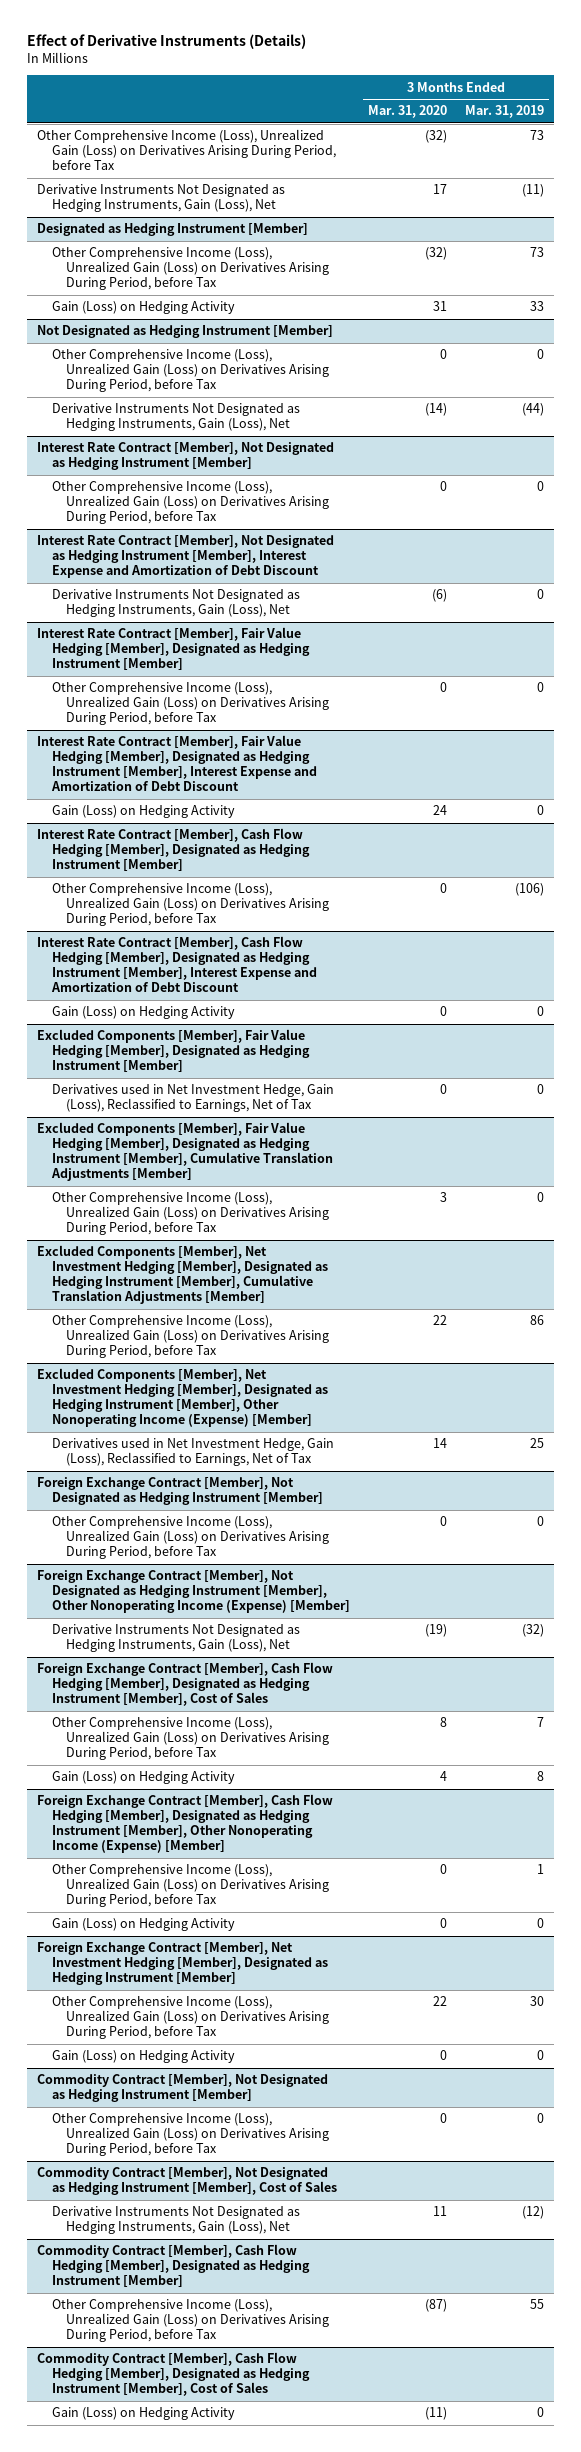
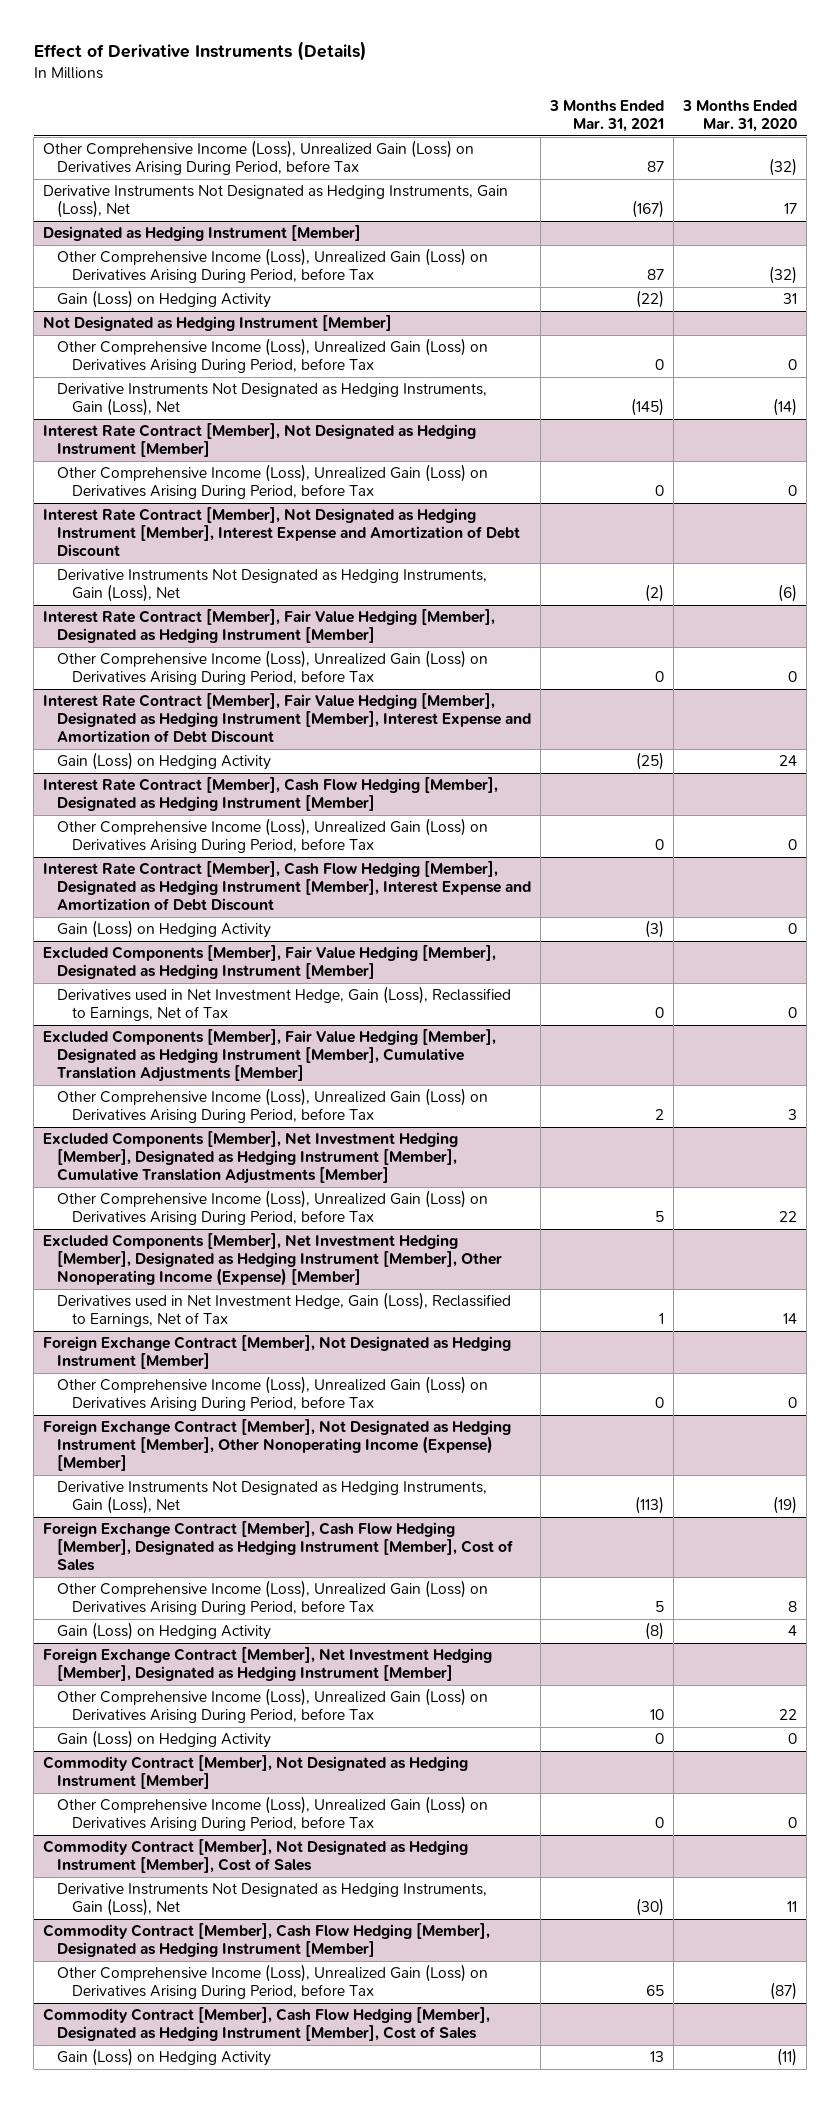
[465,105,545,119] Mar. 31, 2019 -> none
none -> [549,99,665,132] 3 Months Ended Mar. 31, 2021
[36,1794,333,1854] Foreign Exchange Contract [Member], Cash Flow Hedging [Member], Designated as Hedging Instrument [Member], Other Nonoperating Income (Expense) [Member] -> none
[51,1864,330,1908] Other Comprehensive Income (Loss), Unrealized Gain (Loss) on Derivatives Arising During Period, before Tax -> none
[51,1918,235,1932] Gain (Loss) on Hedging Activity -> none

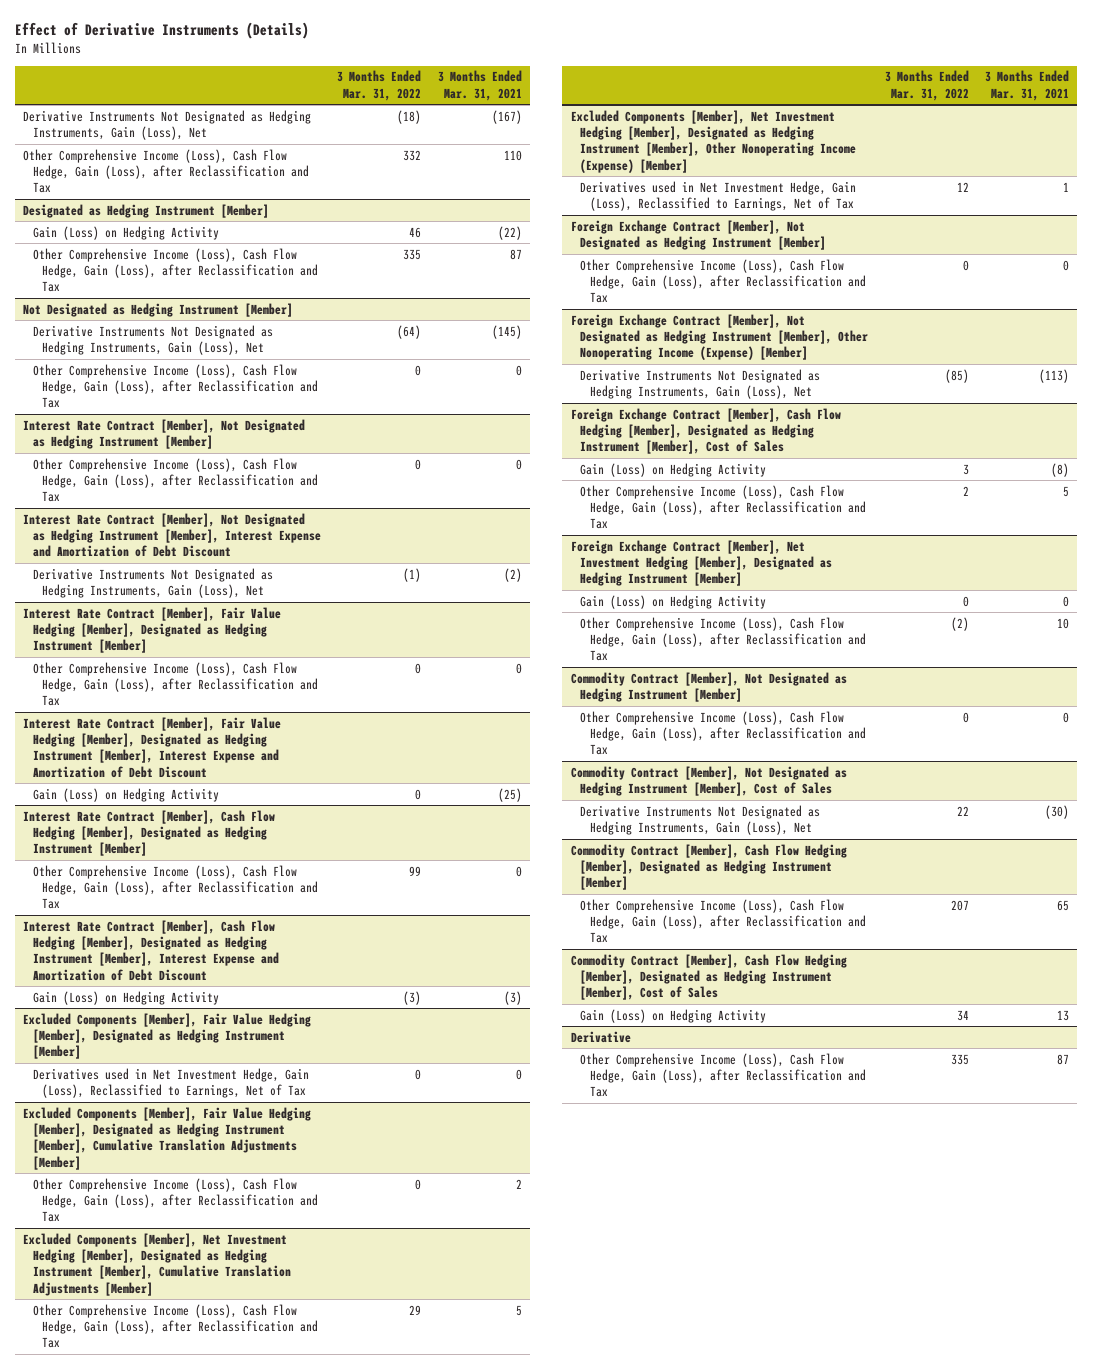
[682,99,798,132] 3 Months Ended Mar. 31, 2020 -> none
none -> [337,70,422,101] 3 Months Ended Mar. 31, 2022
[43,140,475,176] Other Comprehensive Income (Loss), Unrealized Gain (Loss) on Derivatives Arising During Period, before Tax -> none
none -> [23,148,309,194] Other Comprehensive Income (Loss), Cash Flow Hedge, Gain (Loss), after Reclassification and Tax
[57,248,489,284] Other Comprehensive Income (Loss), Unrealized Gain (Loss) on Derivatives Arising During Period, before Tax -> none
none -> [32,247,319,293] Other Comprehensive Income (Loss), Cash Flow Hedge, Gain (Loss), after Reclassification and Tax
[57,338,489,374] Other Comprehensive Income (Loss), Unrealized Gain (Loss) on Derivatives Arising During Period, before Tax -> none
none -> [32,363,319,409] Other Comprehensive Income (Loss), Cash Flow Hedge, Gain (Loss), after Reclassification and Tax
[57,464,489,500] Other Comprehensive Income (Loss), Unrealized Gain (Loss) on Derivatives Arising During Period, before Tax -> none
none -> [32,457,319,503] Other Comprehensive Income (Loss), Cash Flow Hedge, Gain (Loss), after Reclassification and Tax
[57,650,489,686] Other Comprehensive Income (Loss), Unrealized Gain (Loss) on Derivatives Arising During Period, before Tax -> none
none -> [32,661,319,707] Other Comprehensive Income (Loss), Cash Flow Hedge, Gain (Loss), after Reclassification and Tax
[57,818,489,854] Other Comprehensive Income (Loss), Unrealized Gain (Loss) on Derivatives Arising During Period, before Tax -> none
none -> [32,864,319,910] Other Comprehensive Income (Loss), Cash Flow Hedge, Gain (Loss), after Reclassification and Tax
[57,1088,489,1124] Other Comprehensive Income (Loss), Unrealized Gain (Loss) on Derivatives Arising During Period, before Tax -> none
none -> [32,1177,319,1223] Other Comprehensive Income (Loss), Cash Flow Hedge, Gain (Loss), after Reclassification and Tax
[57,1190,489,1226] Other Comprehensive Income (Loss), Unrealized Gain (Loss) on Derivatives Arising During Period, before Tax -> none
none -> [32,1303,319,1349] Other Comprehensive Income (Loss), Cash Flow Hedge, Gain (Loss), after Reclassification and Tax
[57,1376,489,1412] Other Comprehensive Income (Loss), Unrealized Gain (Loss) on Derivatives Arising During Period, before Tax -> none
none -> [580,258,866,304] Other Comprehensive Income (Loss), Cash Flow Hedge, Gain (Loss), after Reclassification and Tax
[57,1580,489,1616] Other Comprehensive Income (Loss), Unrealized Gain (Loss) on Derivatives Arising During Period, before Tax -> none
none -> [580,484,866,530] Other Comprehensive Income (Loss), Cash Flow Hedge, Gain (Loss), after Reclassification and Tax
[57,1688,489,1724] Other Comprehensive Income (Loss), Unrealized Gain (Loss) on Derivatives Arising During Period, before Tax -> none
none -> [580,616,866,662] Other Comprehensive Income (Loss), Cash Flow Hedge, Gain (Loss), after Reclassification and Tax
[57,1796,489,1832] Other Comprehensive Income (Loss), Unrealized Gain (Loss) on Derivatives Arising During Period, before Tax -> none
none -> [580,710,866,756] Other Comprehensive Income (Loss), Cash Flow Hedge, Gain (Loss), after Reclassification and Tax
[57,1964,489,2000] Other Comprehensive Income (Loss), Unrealized Gain (Loss) on Derivatives Arising During Period, before Tax -> none
none -> [580,898,866,944] Other Comprehensive Income (Loss), Cash Flow Hedge, Gain (Loss), after Reclassification and Tax
none -> [570,1030,631,1043] Derivative
none -> [580,1052,866,1098] Other Comprehensive Income (Loss), Cash Flow Hedge, Gain (Loss), after Reclassification and Tax

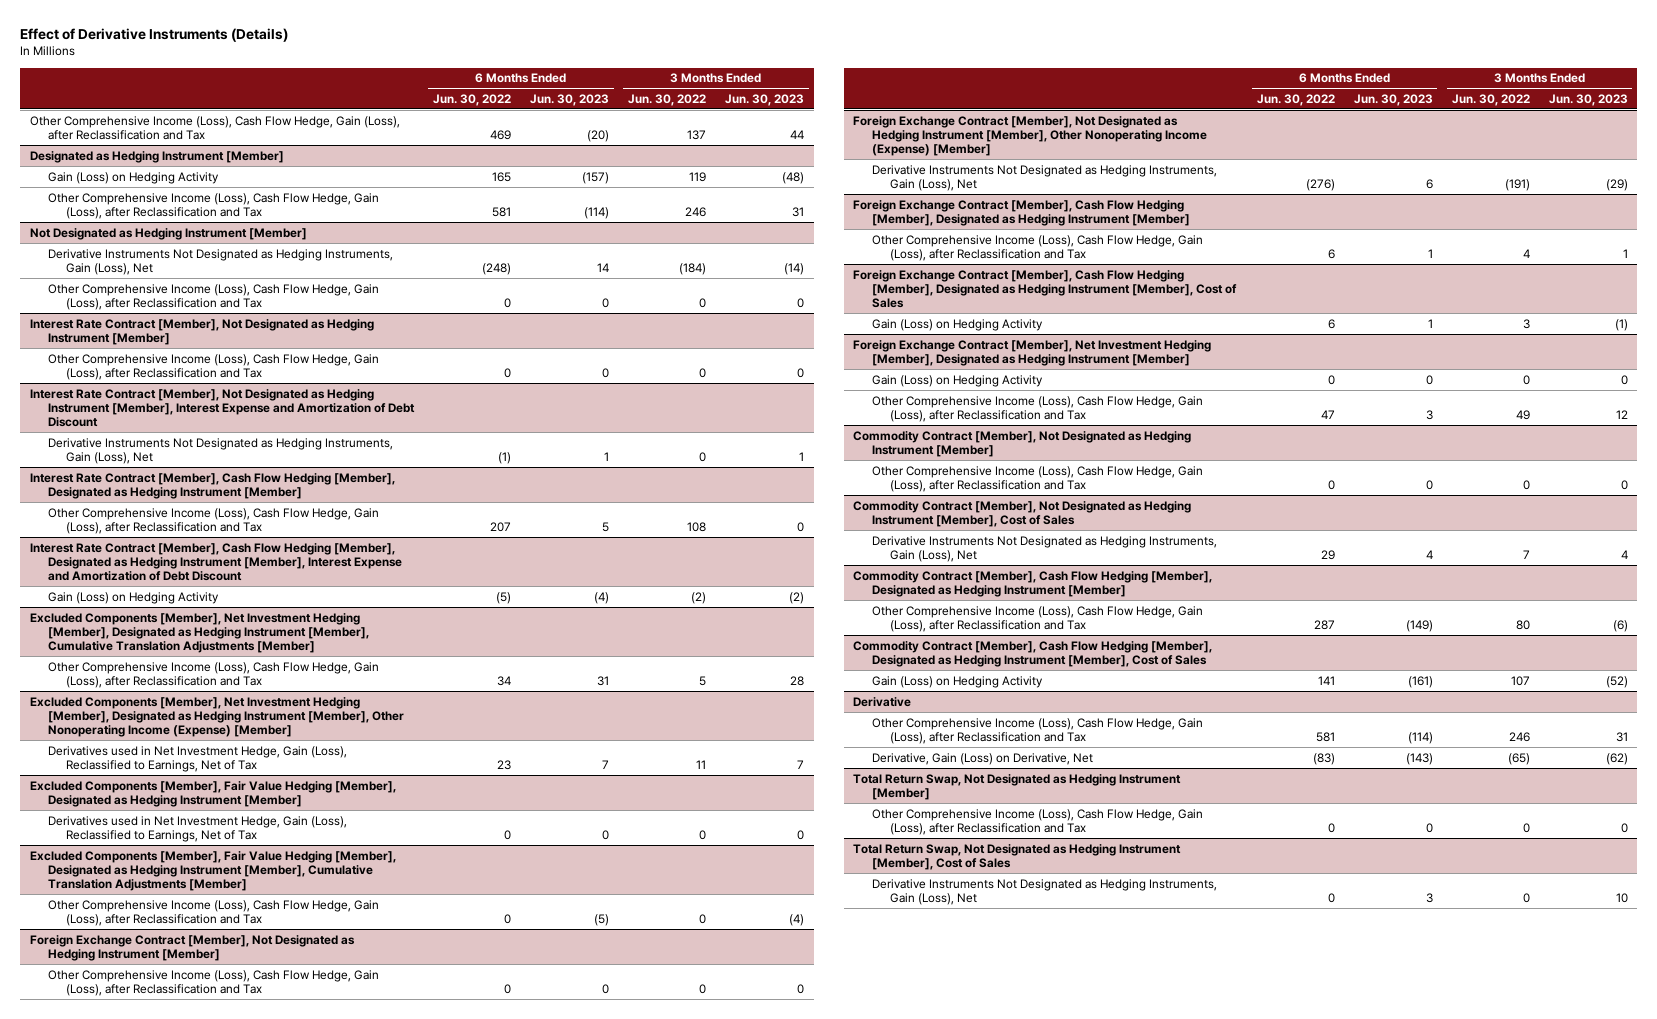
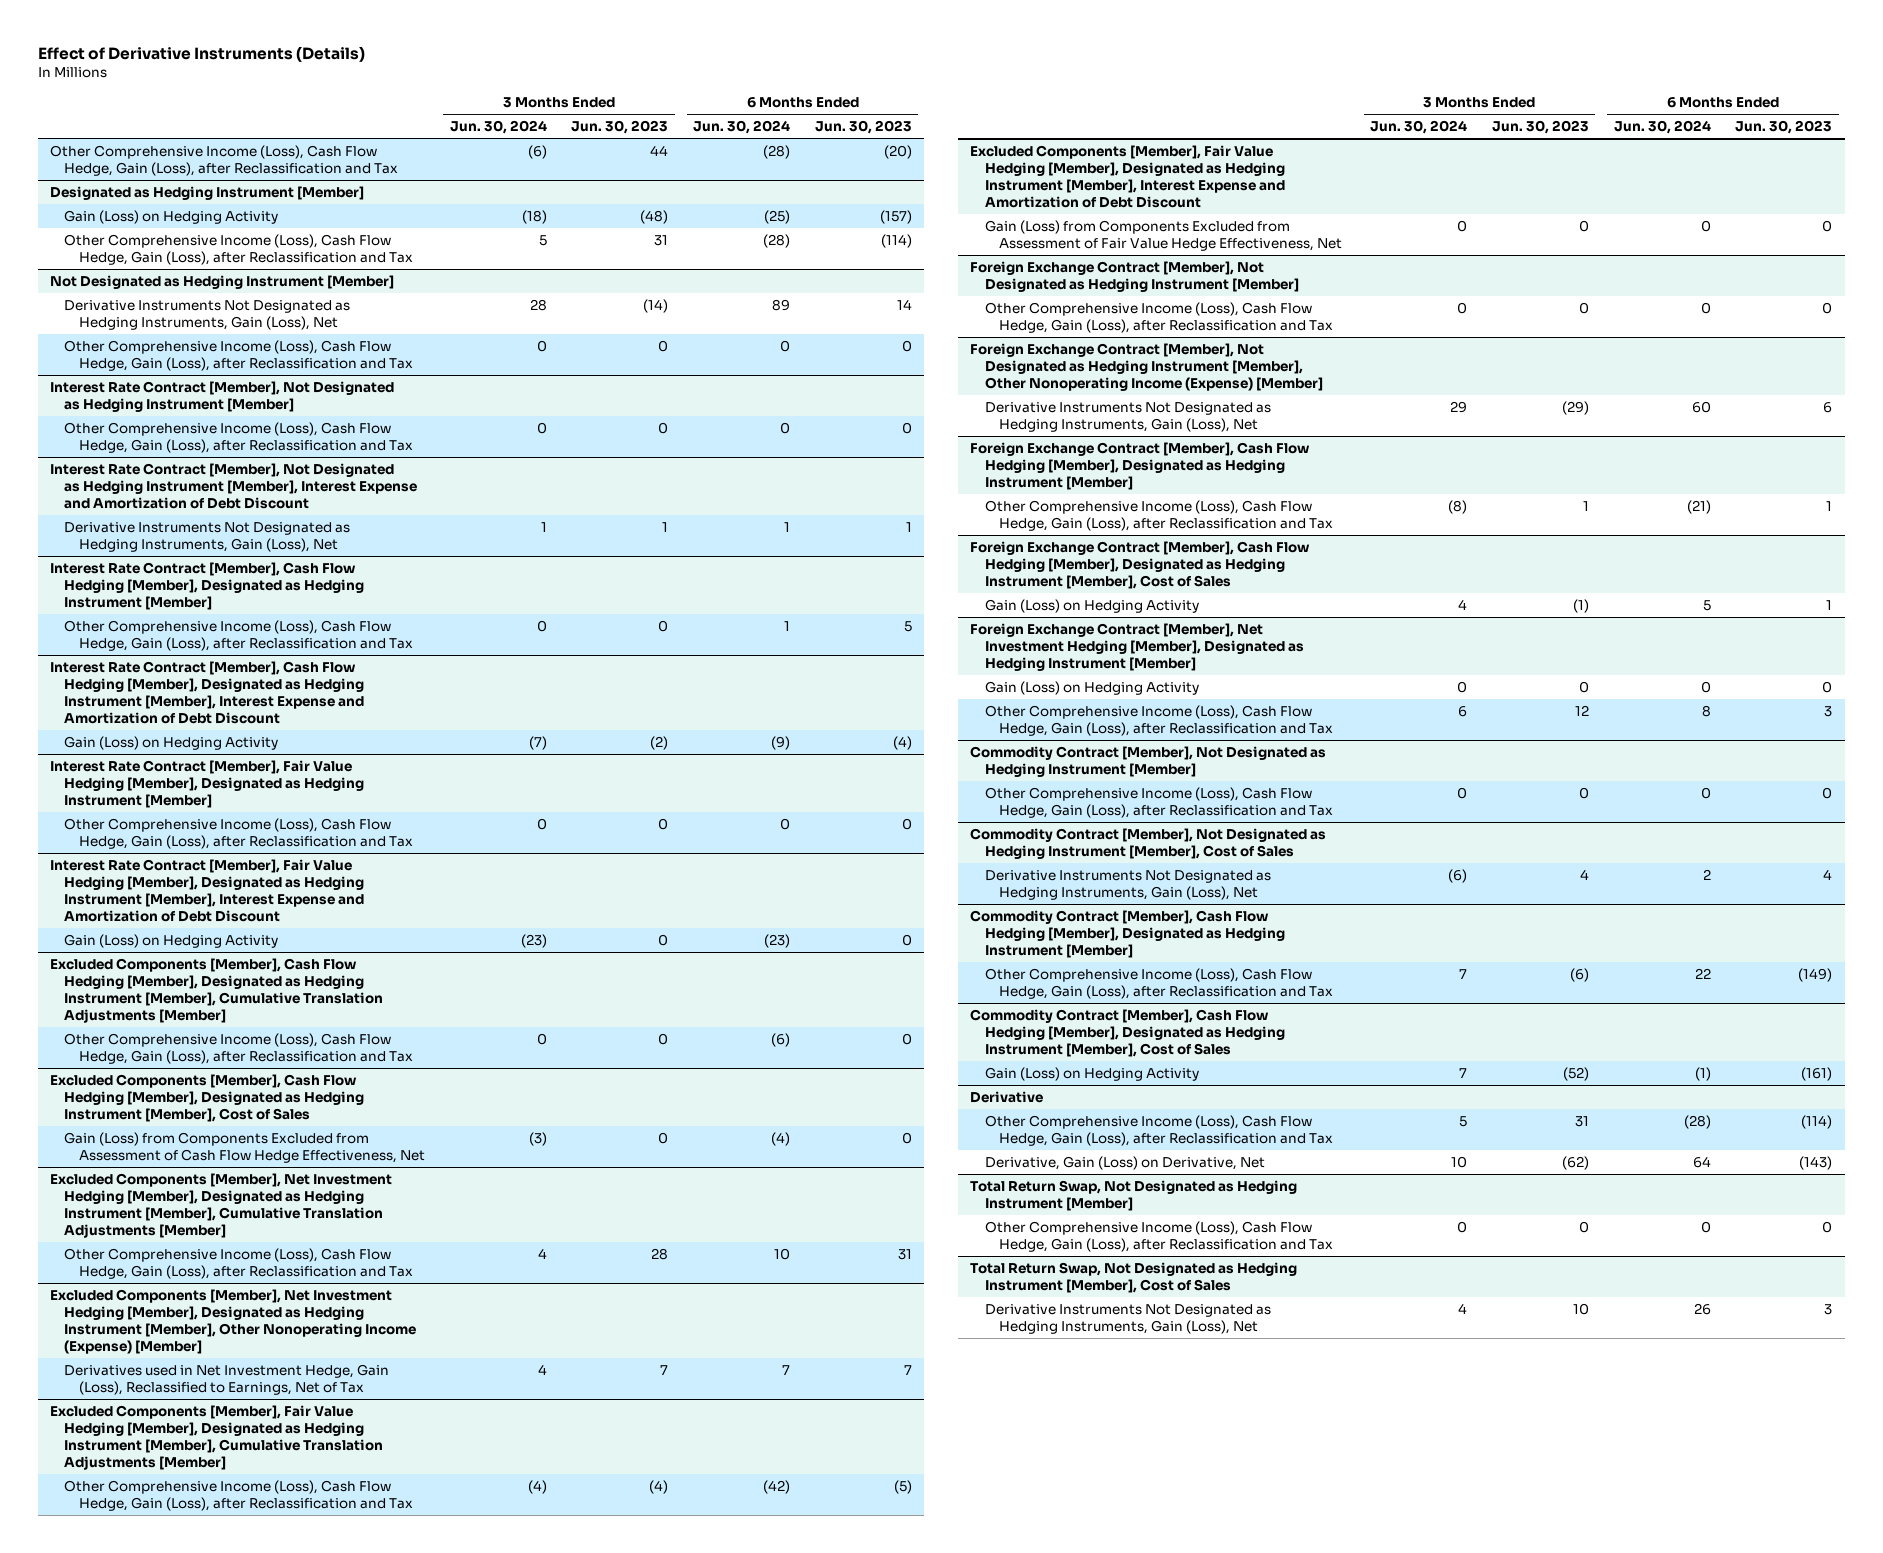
[433,93,512,106] Jun. 30, 2022 -> none
[628,93,707,106] Jun. 30, 2022 -> none
none -> [449,120,547,135] Jun. 30, 2024
none -> [693,120,791,135] Jun. 30, 2024
none -> [50,759,365,808] Interest Rate Contract [Member], Fair Value Hedging [Member], Designated as Hedging Instrument [Member]
none -> [64,817,413,849] Other Comprehensive Income (Loss), Cash Flow Hedge, Gain (Loss), after Reclassification and Tax
none -> [50,858,365,922] Interest Rate Contract [Member], Fair Value Hedging [Member], Designated as Hedging Instrument [Member], Interest Expense and Amortization of Debt Discount
none -> [64,933,279,948] Gain (Loss) on Hedging Activity
none -> [50,957,384,1023] Excluded Components [Member], Cash Flow Hedging [Member], Designated as Hedging Instrument [Member], Cumulative Translation Adjustments [Member]
none -> [64,1032,413,1064] Other Comprehensive Income (Loss), Cash Flow Hedge, Gain (Loss), after Reclassification and Tax
none -> [50,1073,365,1122] Excluded Components [Member], Cash Flow Hedging [Member], Designated as Hedging Instrument [Member], Cost of Sales
none -> [64,1131,425,1163] Gain (Loss) from Components Excluded from Assessment of Cash Flow Hedge Effectiveness, Net
[29,780,396,807] Excluded Components [Member], Fair Value Hedging [Member], Designated as Hedging Instrument [Member] -> none
[48,815,348,842] Derivatives used in Net Investment Hedge, Gain (Loss), Reclassified to Earnings, Net of Tax -> none
none -> [970,144,1285,208] Excluded Components [Member], Fair Value Hedging [Member], Designated as Hedging Instrument [Member], Interest Expense and Amortization of Debt Discount
none -> [984,219,1343,251] Gain (Loss) from Components Excluded from Assessment of Fair Value Hedge Effectiveness, Net

